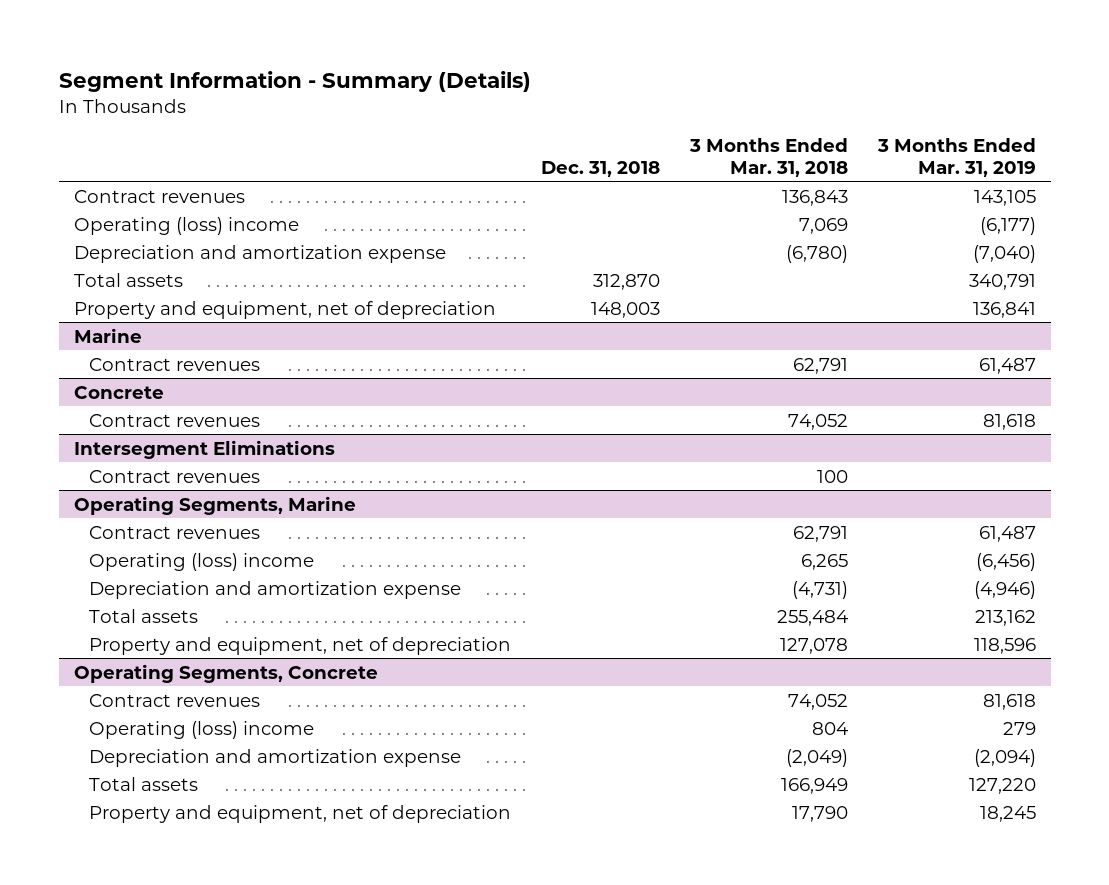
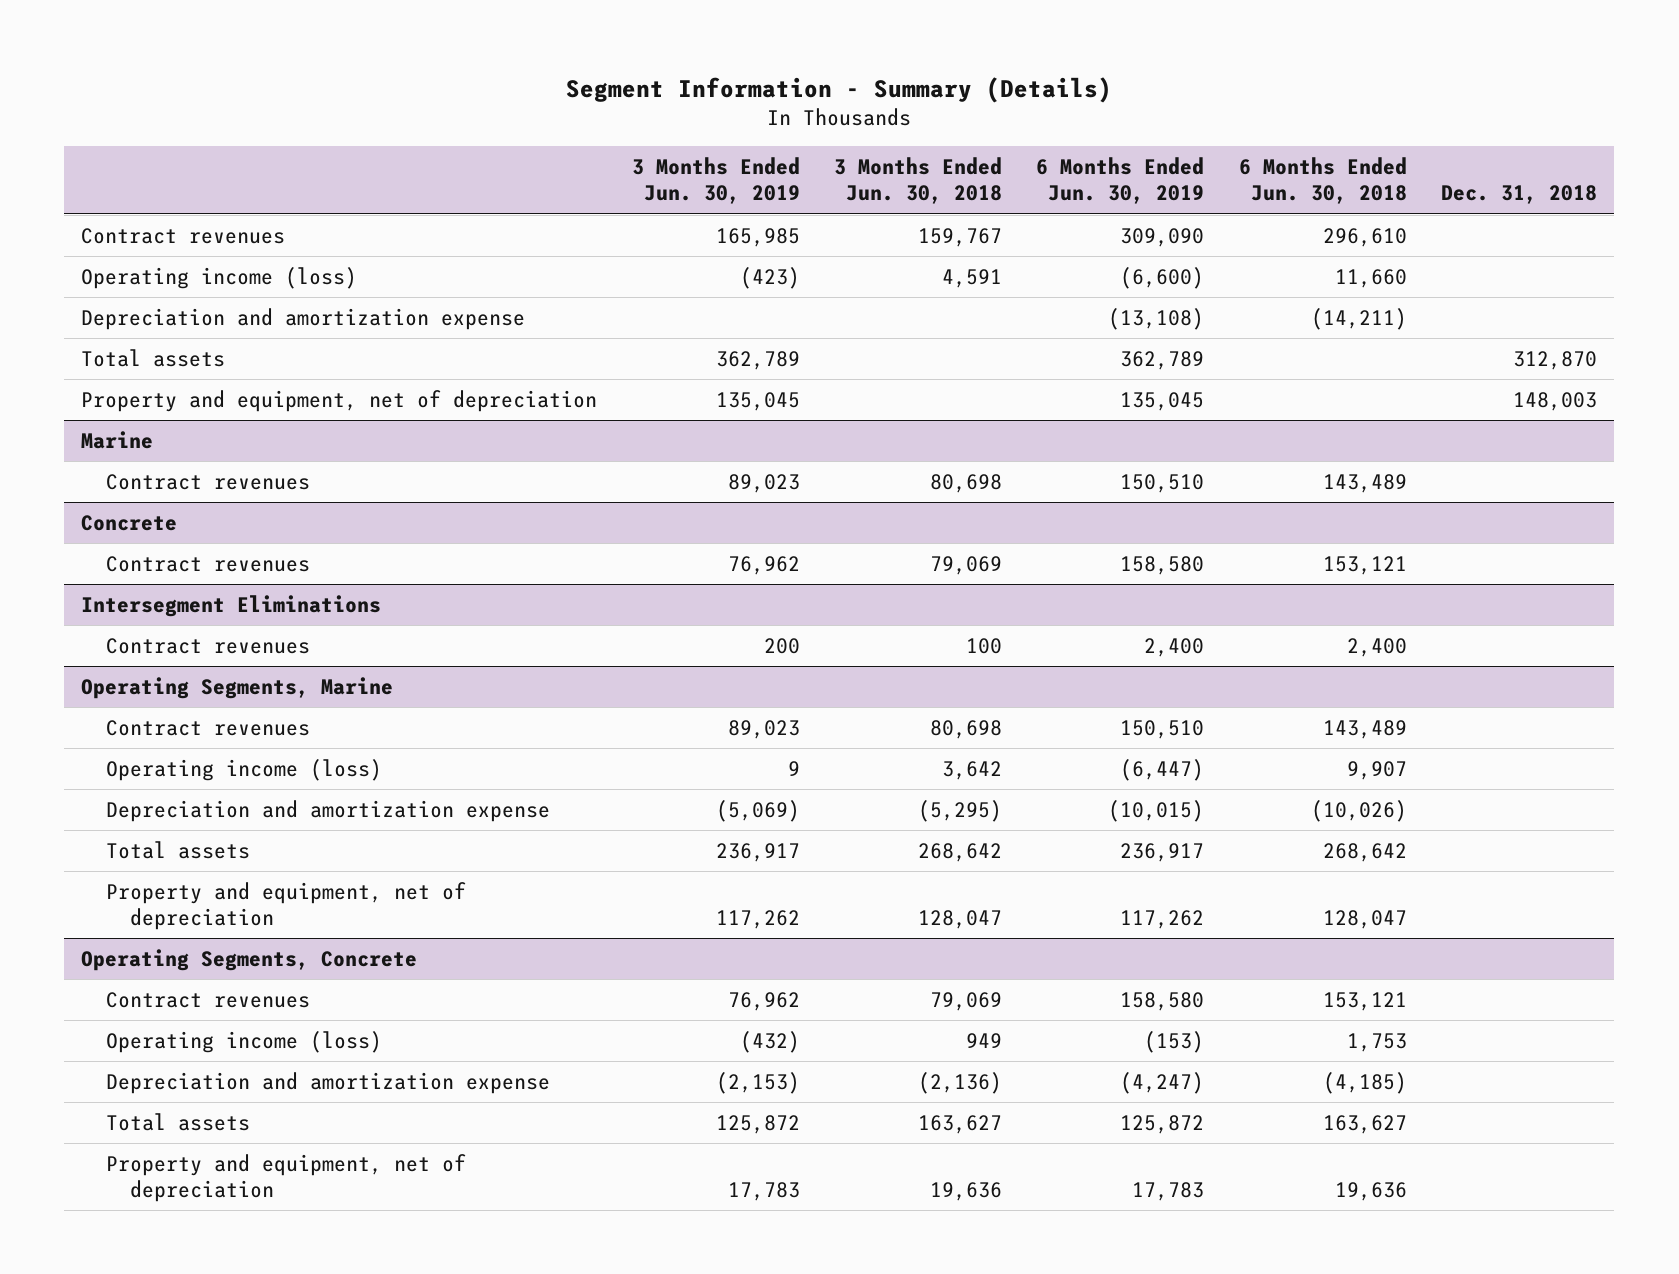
[688,138,848,177] 3 Months Ended Mar. 31, 2018 -> none
[876,138,1036,177] 3 Months Ended Mar. 31, 2019 -> none
none -> [631,157,800,205] 3 Months Ended Jun. 30, 2019
none -> [834,157,1003,205] 3 Months Ended Jun. 30, 2018
none -> [1036,157,1205,205] 6 Months Ended Jun. 30, 2019
none -> [1238,157,1407,205] 6 Months Ended Jun. 30, 2018
[73,216,299,235] Operating (loss) income -> [81,266,358,289] Operating income (loss)
[88,552,314,571] Operating (loss) income -> [105,758,382,781] Operating income (loss)
[88,720,314,739] Operating (loss) income -> [105,1030,382,1053] Operating income (loss)

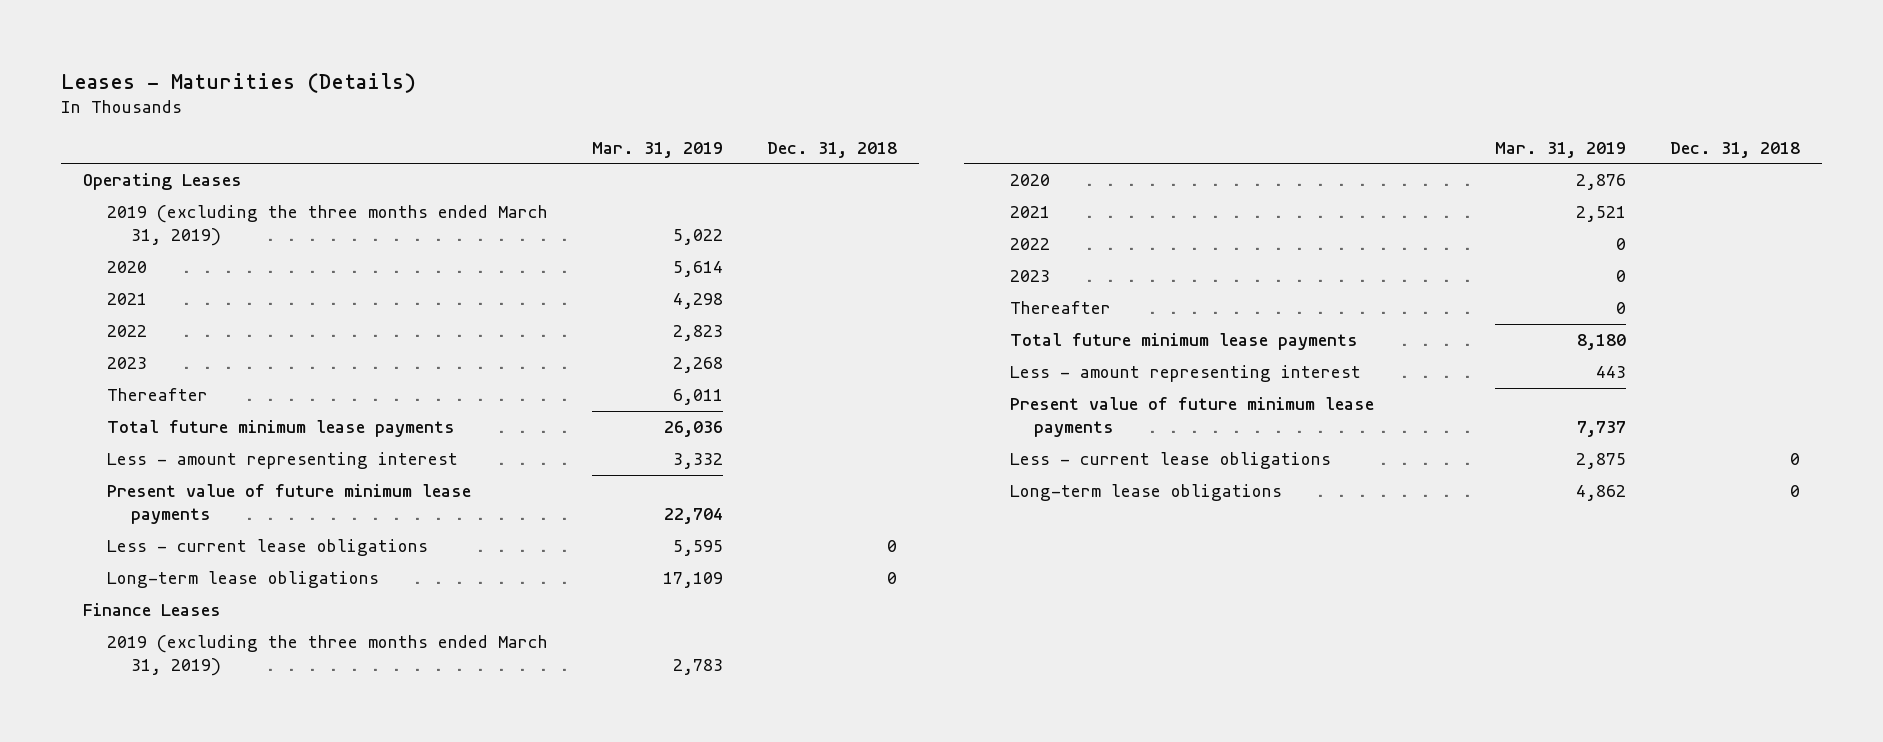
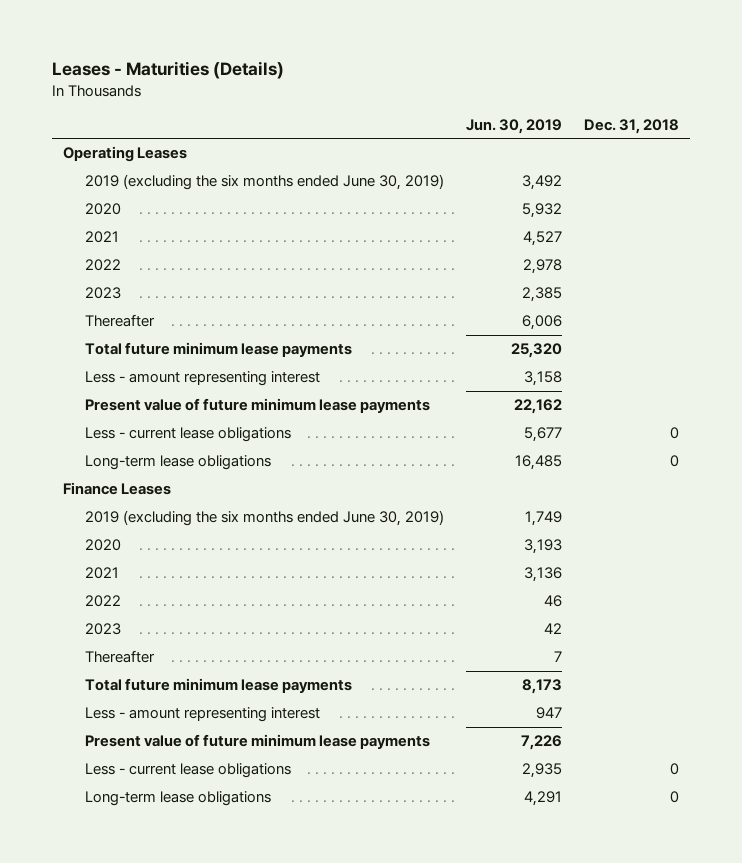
[592,141,724,158] Mar. 31, 2019 -> none
none -> [465,118,562,134] Jun. 30, 2019
[107,205,549,247] 2019 (excluding the three months ended March 31, 2019) -> [84,174,444,191] 2019 (excluding the six months ended June 30, 2019)
[107,635,549,677] 2019 (excluding the three months ended March 31, 2019) -> [84,510,444,527] 2019 (excluding the six months ended June 30, 2019)

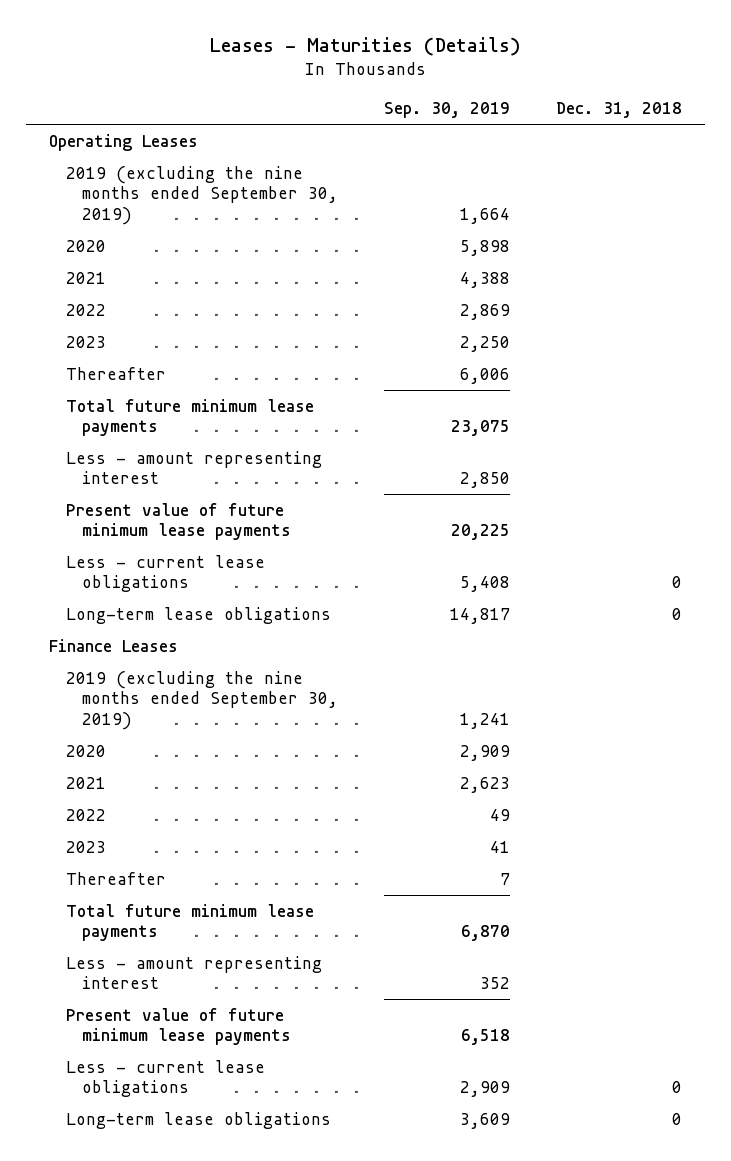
[465,118,562,134] Jun. 30, 2019 -> none
none -> [384,101,511,118] Sep. 30, 2019
[84,174,444,191] 2019 (excluding the six months ended June 30, 2019) -> [65,165,339,225] 2019 (excluding the nine months ended September 30, 2019)
[84,510,444,527] 2019 (excluding the six months ended June 30, 2019) -> [65,670,339,730] 2019 (excluding the nine months ended September 30, 2019)

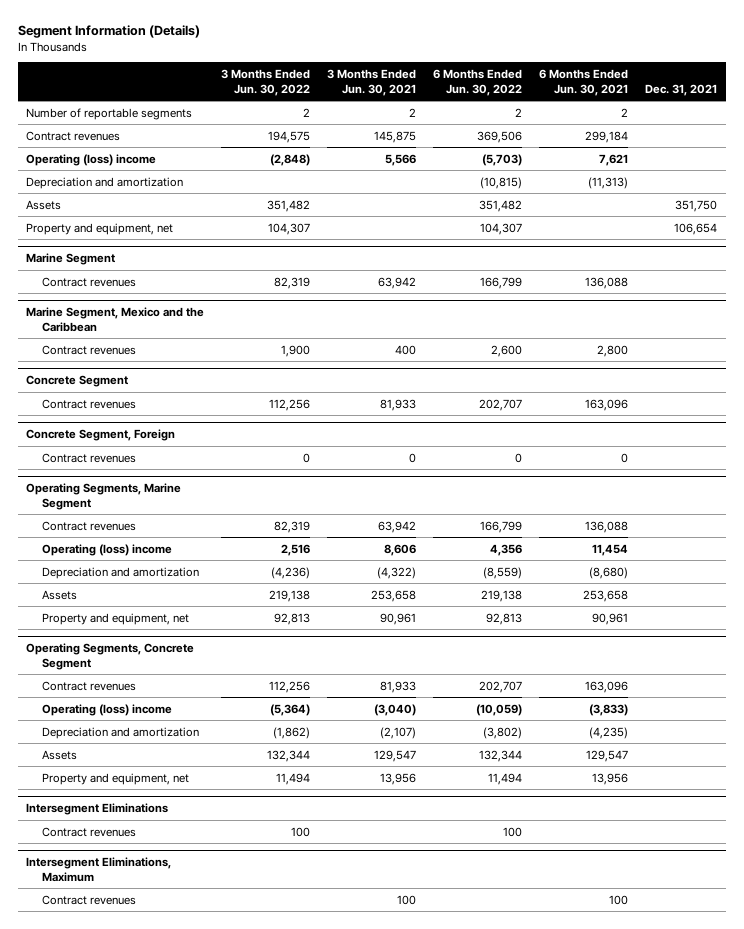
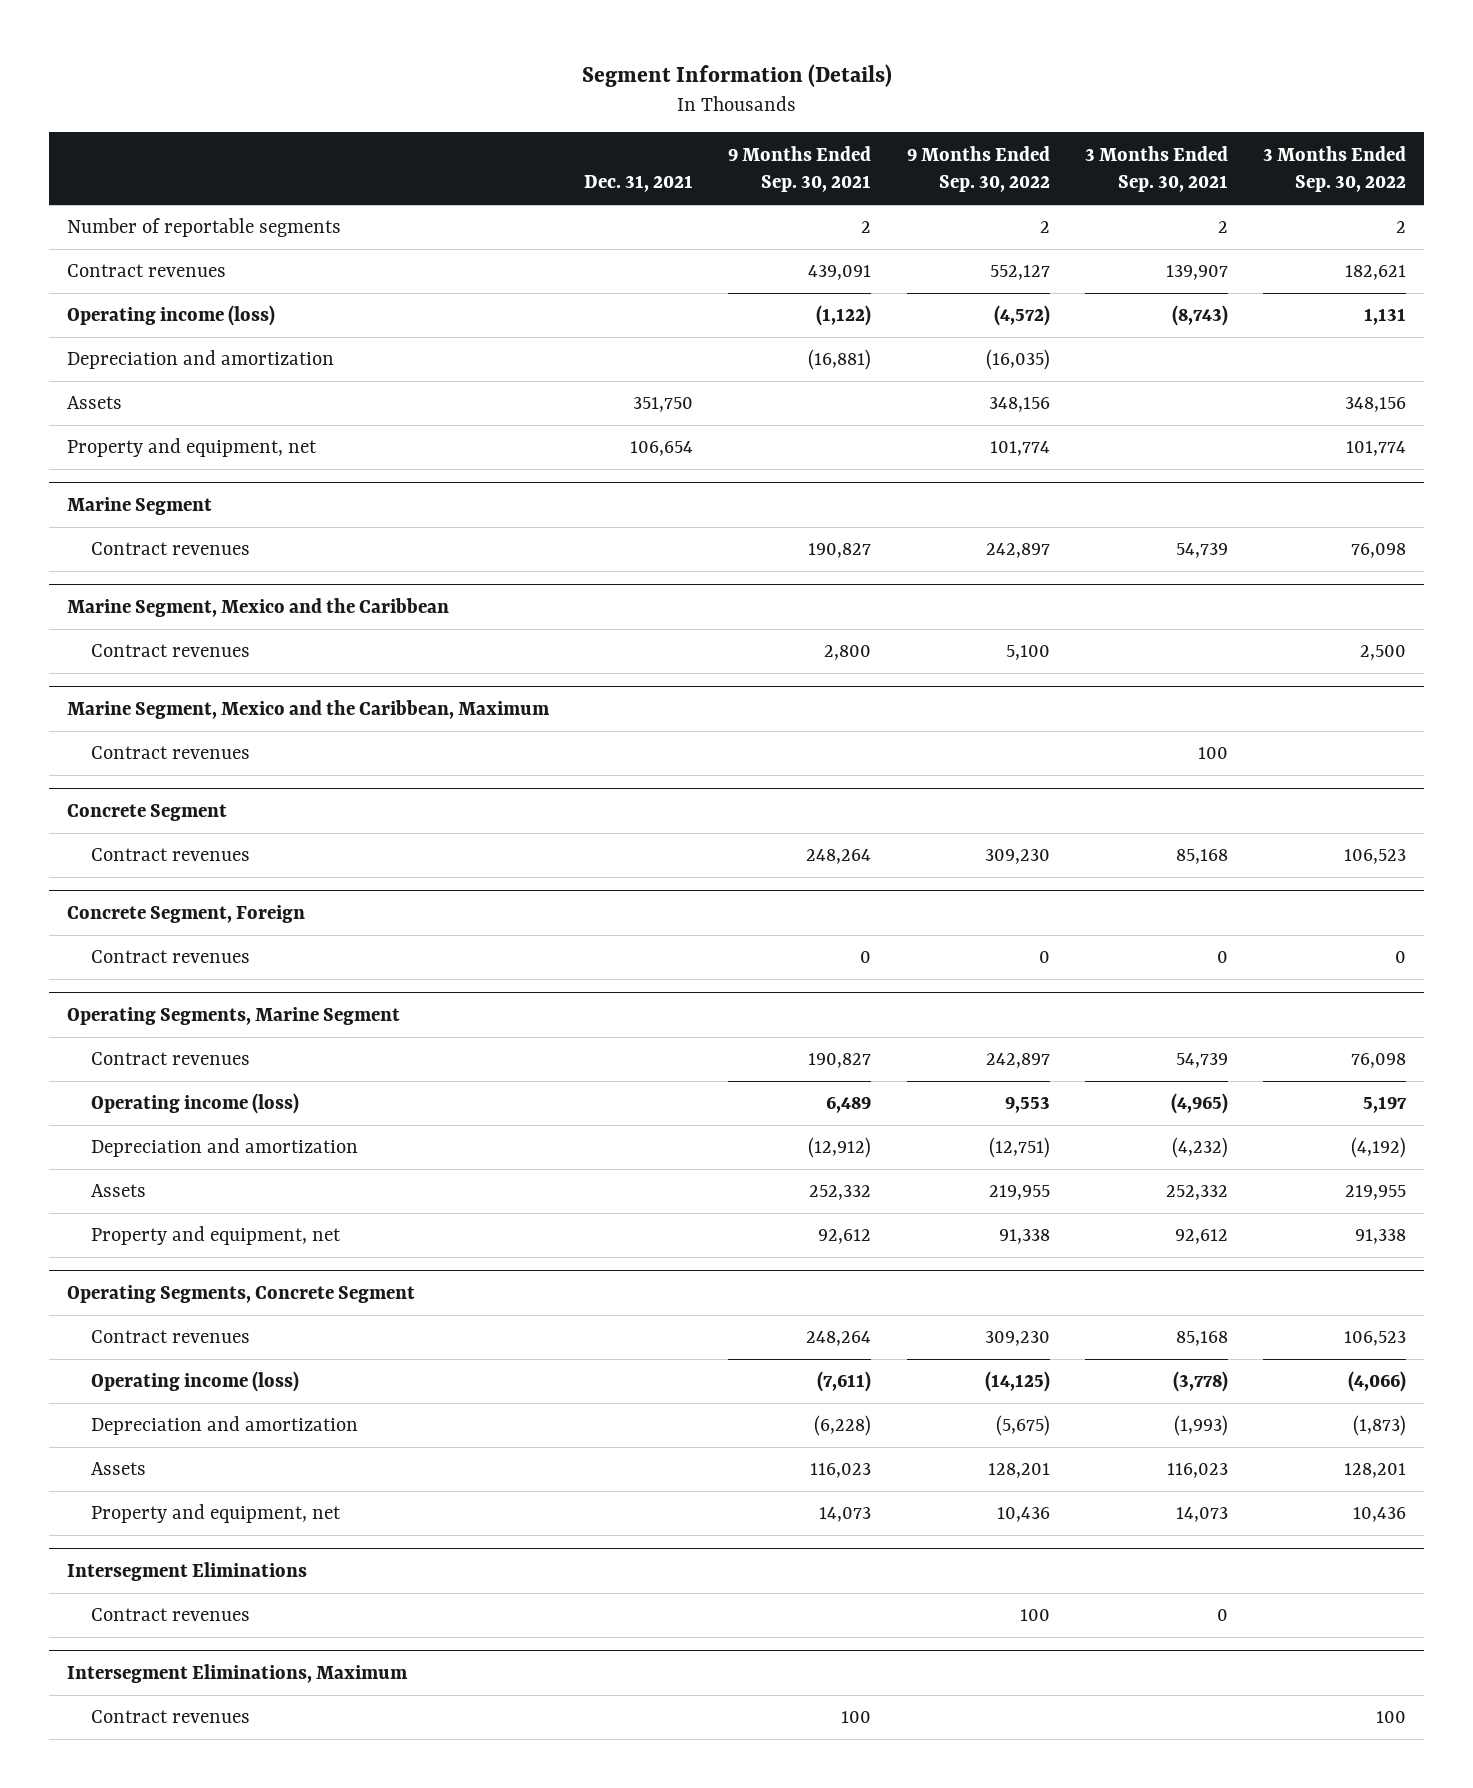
[221,68,311,96] 3 Months Ended Jun. 30, 2022 -> none
[327,68,417,96] 3 Months Ended Jun. 30, 2021 -> none
[433,68,523,96] 6 Months Ended Jun. 30, 2022 -> none
[539,68,629,96] 6 Months Ended Jun. 30, 2021 -> none
none -> [728,145,872,193] 9 Months Ended Sep. 30, 2021
none -> [906,145,1050,193] 9 Months Ended Sep. 30, 2022
none -> [1085,145,1229,193] 3 Months Ended Sep. 30, 2021
none -> [1263,145,1407,193] 3 Months Ended Sep. 30, 2022
[26,153,157,166] Operating (loss) income -> [66,305,275,327] Operating income (loss)
none -> [66,699,550,719] Marine Segment, Mexico and the Caribbean, Maximum
none -> [91,746,251,760] Contract revenues
[42,543,173,556] Operating (loss) income -> [91,1093,300,1115] Operating income (loss)
[42,703,173,716] Operating (loss) income -> [91,1371,300,1393] Operating income (loss)

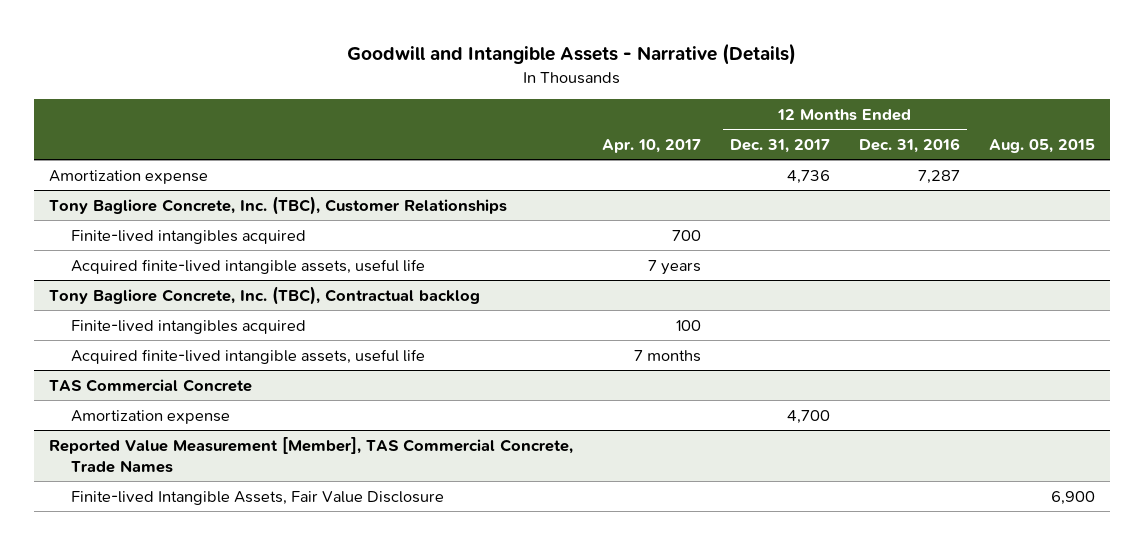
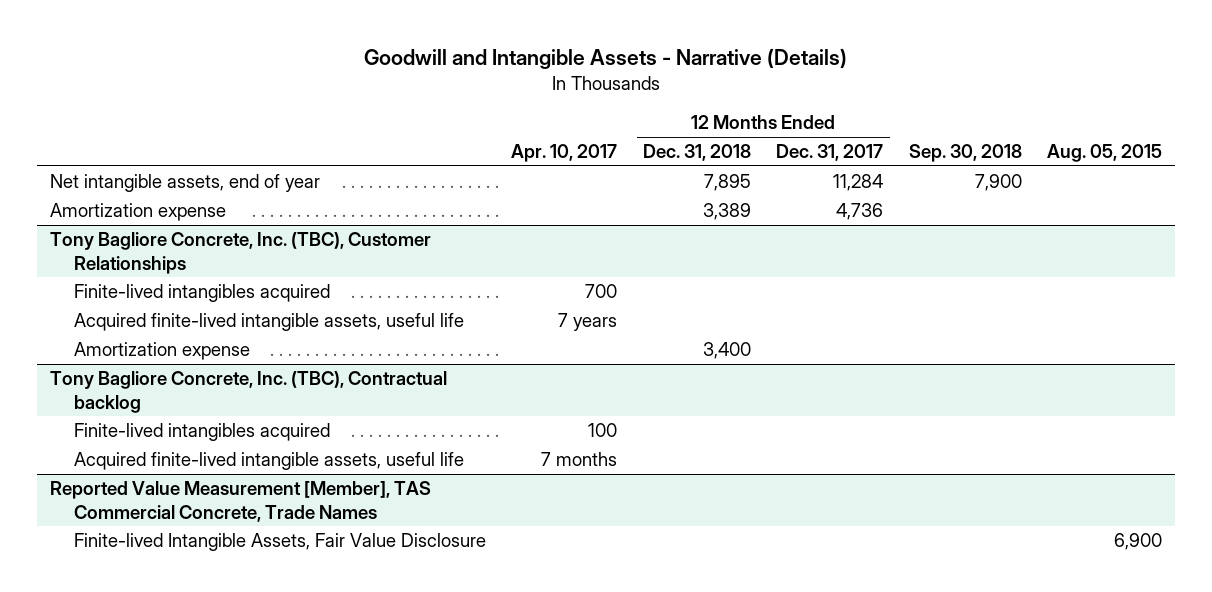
[859,137,961,153] Dec. 31, 2016 -> none
none -> [642,144,751,162] Dec. 31, 2018
none -> [908,144,1022,163] Sep. 30, 2018
none -> [49,174,320,193] Net intangible assets, end of year
none -> [73,342,250,361] Amortization expense
[48,378,252,392] TAS Commercial Concrete -> none
[70,409,230,424] Amortization expense -> none

